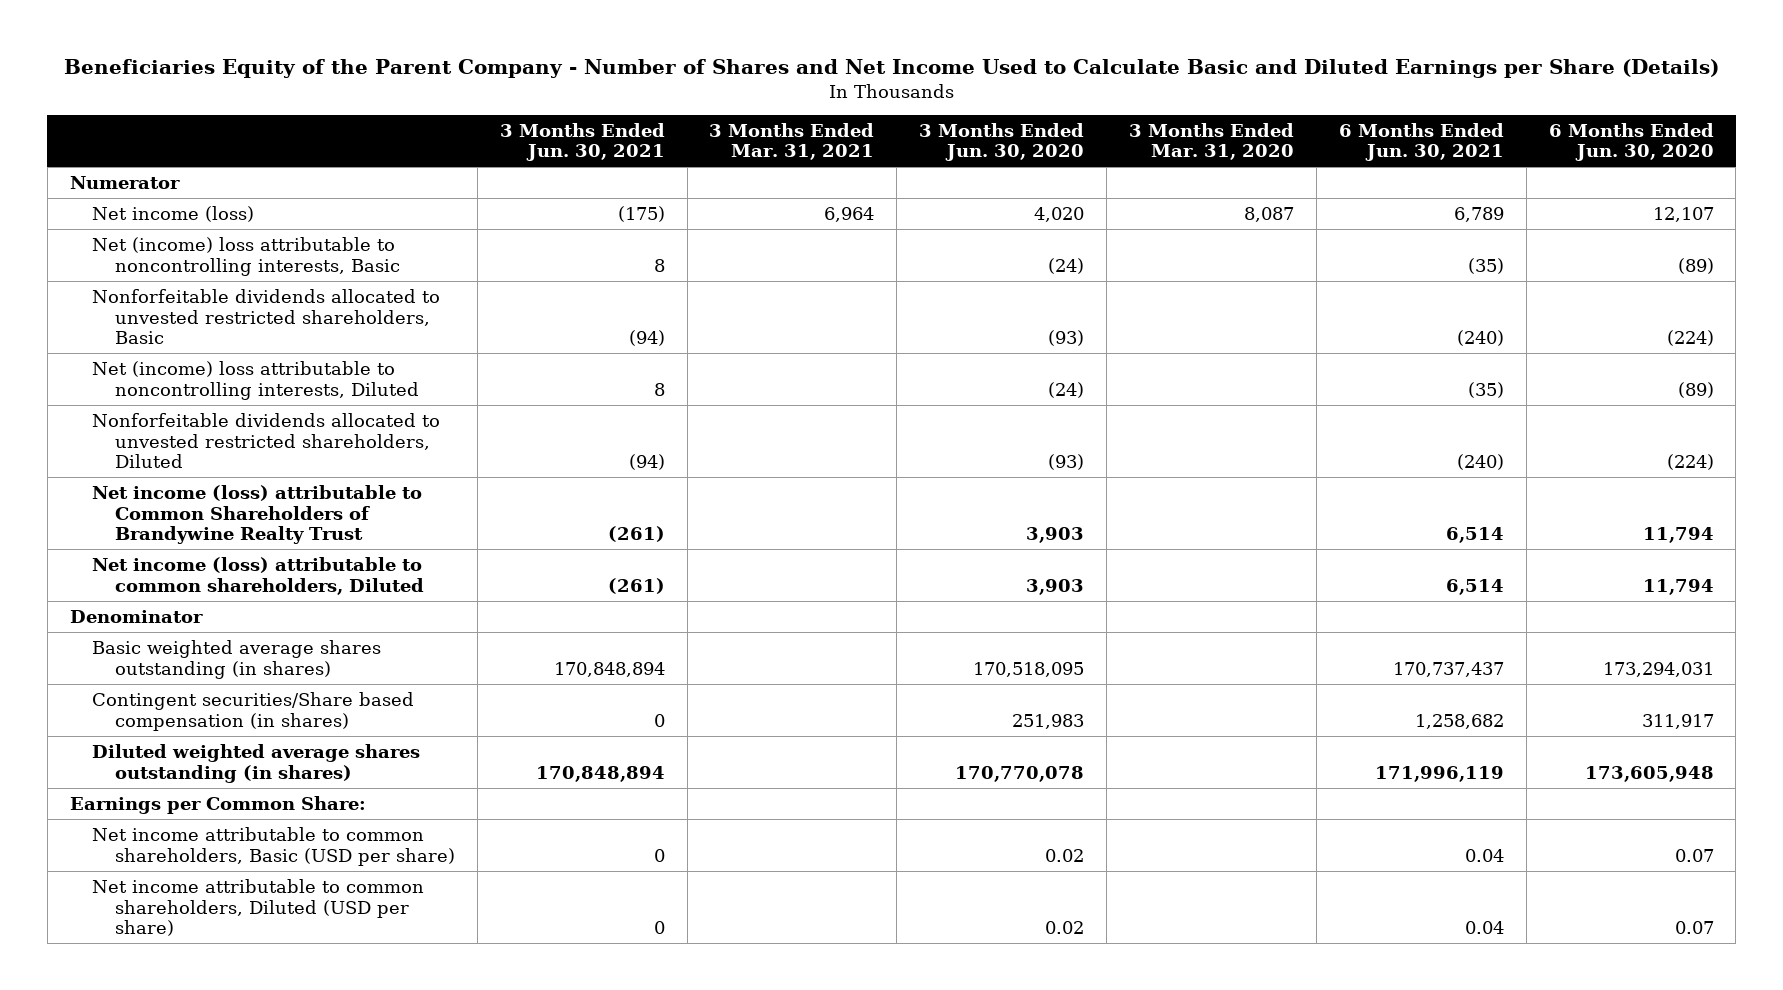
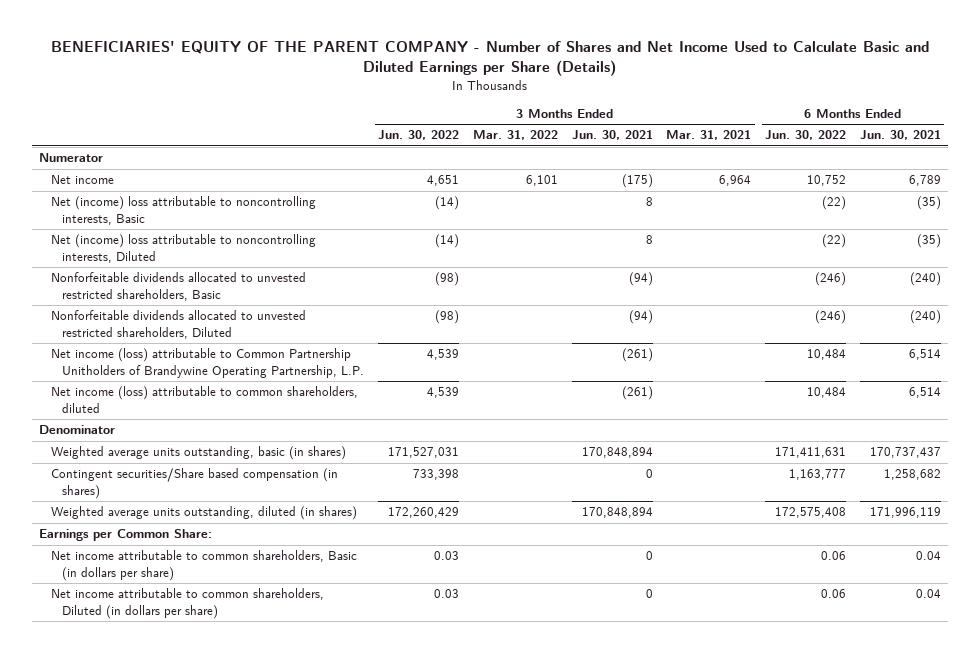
[63,59,1719,79] Beneficiaries Equity of the Parent Company - Number of Shares and Net Income Used to Calculate Basic and Diluted Earnings per Share (Details) -> [51,41,930,77] BENEFICIARIES' EQUITY OF THE PARENT COMPANY - Number of Shares and Net Income Used to Calculate Basic and Diluted Earnings per Share (Details)
[919,122,1085,162] 3 Months Ended Jun. 30, 2020 -> none
[1128,122,1294,161] 3 Months Ended Mar. 31, 2020 -> none
[1548,122,1714,162] 6 Months Ended Jun. 30, 2020 -> none
none -> [378,130,460,141] Jun. 30, 2022
none -> [472,130,558,141] Mar. 31, 2022
none -> [765,130,847,141] Jun. 30, 2022
[92,205,255,222] Net income (loss) -> [50,175,114,185] Net income
[92,288,441,345] Nonforfeitable dividends allocated to unvested restricted shareholders, Basic -> [50,272,306,301] Nonforfeitable dividends allocated to unvested restricted shareholders, Basic
[92,484,423,545] Net income (loss) attributable to Common Shareholders of Brandywine Realty Trust -> [50,348,365,378] Net income (loss) attributable to Common Partnership Unitholders of Brandywine Operating Partnership, L.P.
[92,556,424,595] Net income (loss) attributable to common shareholders, Diluted -> [50,386,358,413] Net income (loss) attributable to common shareholders, diluted
[92,639,382,679] Basic weighted average shares outstanding (in shares) -> [50,446,346,461] Weighted average units outstanding, basic (in shares)
[92,743,421,783] Diluted weighted average shares outstanding (in shares) -> [50,506,357,521] Weighted average units outstanding, diluted (in shares)
[92,826,455,866] Net income attributable to common shareholders, Basic (USD per share) -> [50,550,357,581] Net income attributable to common shareholders, Basic (in dollars per share)
[92,878,425,937] Net income attributable to common shareholders, Diluted (USD per share) -> [50,588,324,619] Net income attributable to common shareholders, Diluted (in dollars per share)

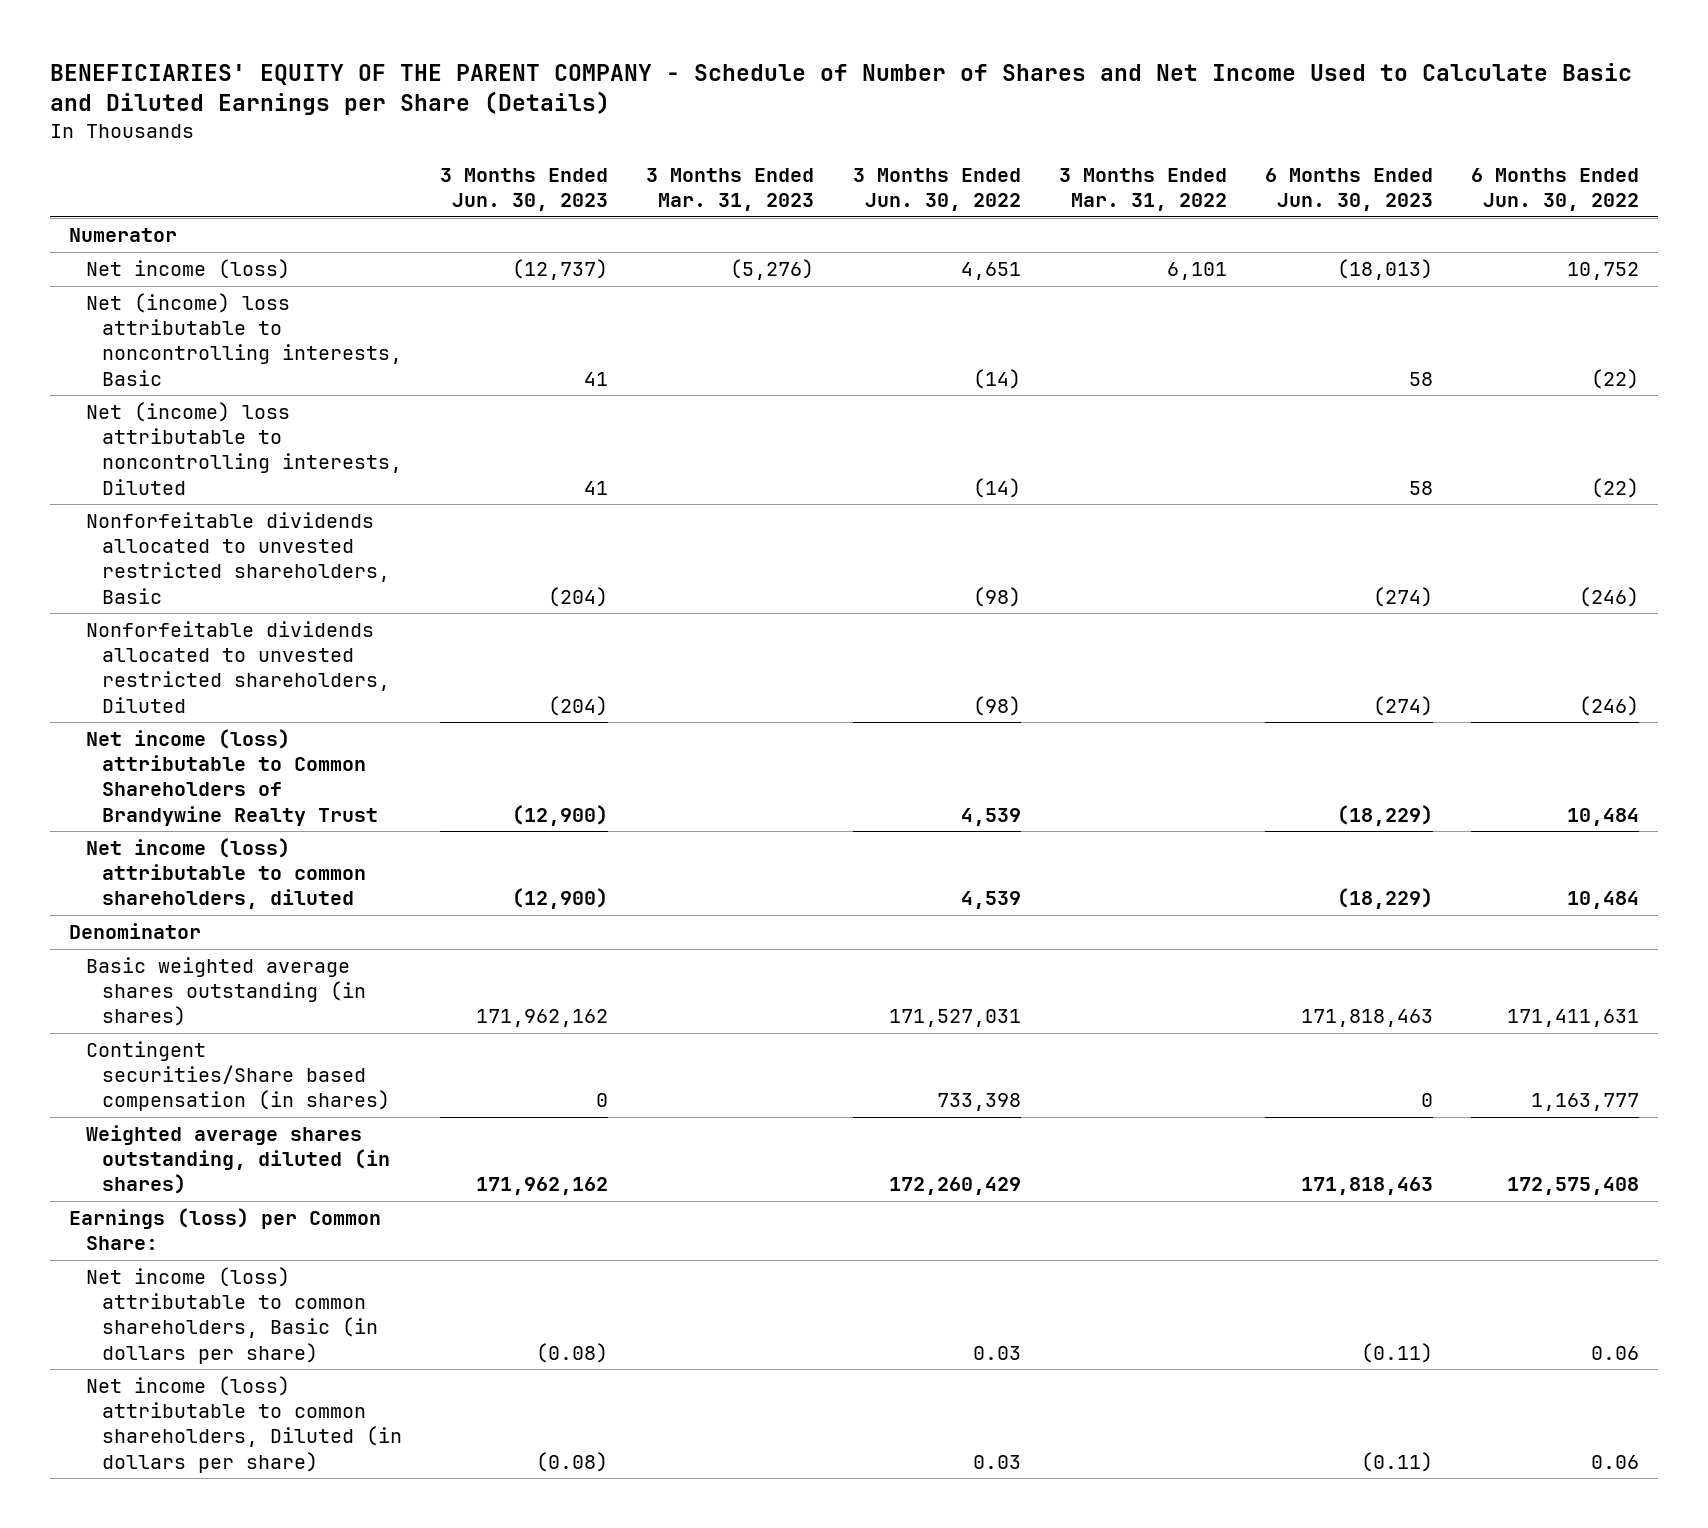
[51,41,930,77] BENEFICIARIES' EQUITY OF THE PARENT COMPANY - Number of Shares and Net Income Used to Calculate Basic and Diluted Earnings per Share (Details) -> [49,62,1632,116] BENEFICIARIES' EQUITY OF THE PARENT COMPANY - Schedule of Number of Shares and Net Income Used to Calculate Basic and Diluted Earnings per Share (Details)
[571,130,653,141] Jun. 30, 2021 -> none
[666,130,752,141] Mar. 31, 2021 -> none
[860,130,942,141] Jun. 30, 2021 -> none
none -> [440,167,609,211] 3 Months Ended Jun. 30, 2023
none -> [646,167,815,211] 3 Months Ended Mar. 31, 2023
none -> [1264,167,1433,211] 6 Months Ended Jun. 30, 2023
[50,175,114,185] Net income -> [85,259,290,280] Net income (loss)
[50,348,365,378] Net income (loss) attributable to Common Partnership Unitholders of Brandywine Operating Partnership, L.P. -> [85,729,379,826] Net income (loss) attributable to Common Shareholders of Brandywine Realty Trust
[50,446,346,461] Weighted average units outstanding, basic (in shares) -> [85,957,367,1027] Basic weighted average shares outstanding (in shares)
[50,506,357,521] Weighted average units outstanding, diluted (in shares) -> [85,1125,391,1195] Weighted average shares outstanding, diluted (in shares)
[39,529,213,542] Earnings per Common Share: -> [69,1208,382,1251] Earnings (loss) per Common Share:
[50,550,357,581] Net income attributable to common shareholders, Basic (in dollars per share) -> [85,1267,379,1364] Net income (loss) attributable to common shareholders, Basic (in dollars per share)
[50,588,324,619] Net income attributable to common shareholders, Diluted (in dollars per share) -> [85,1376,403,1473] Net income (loss) attributable to common shareholders, Diluted (in dollars per share)

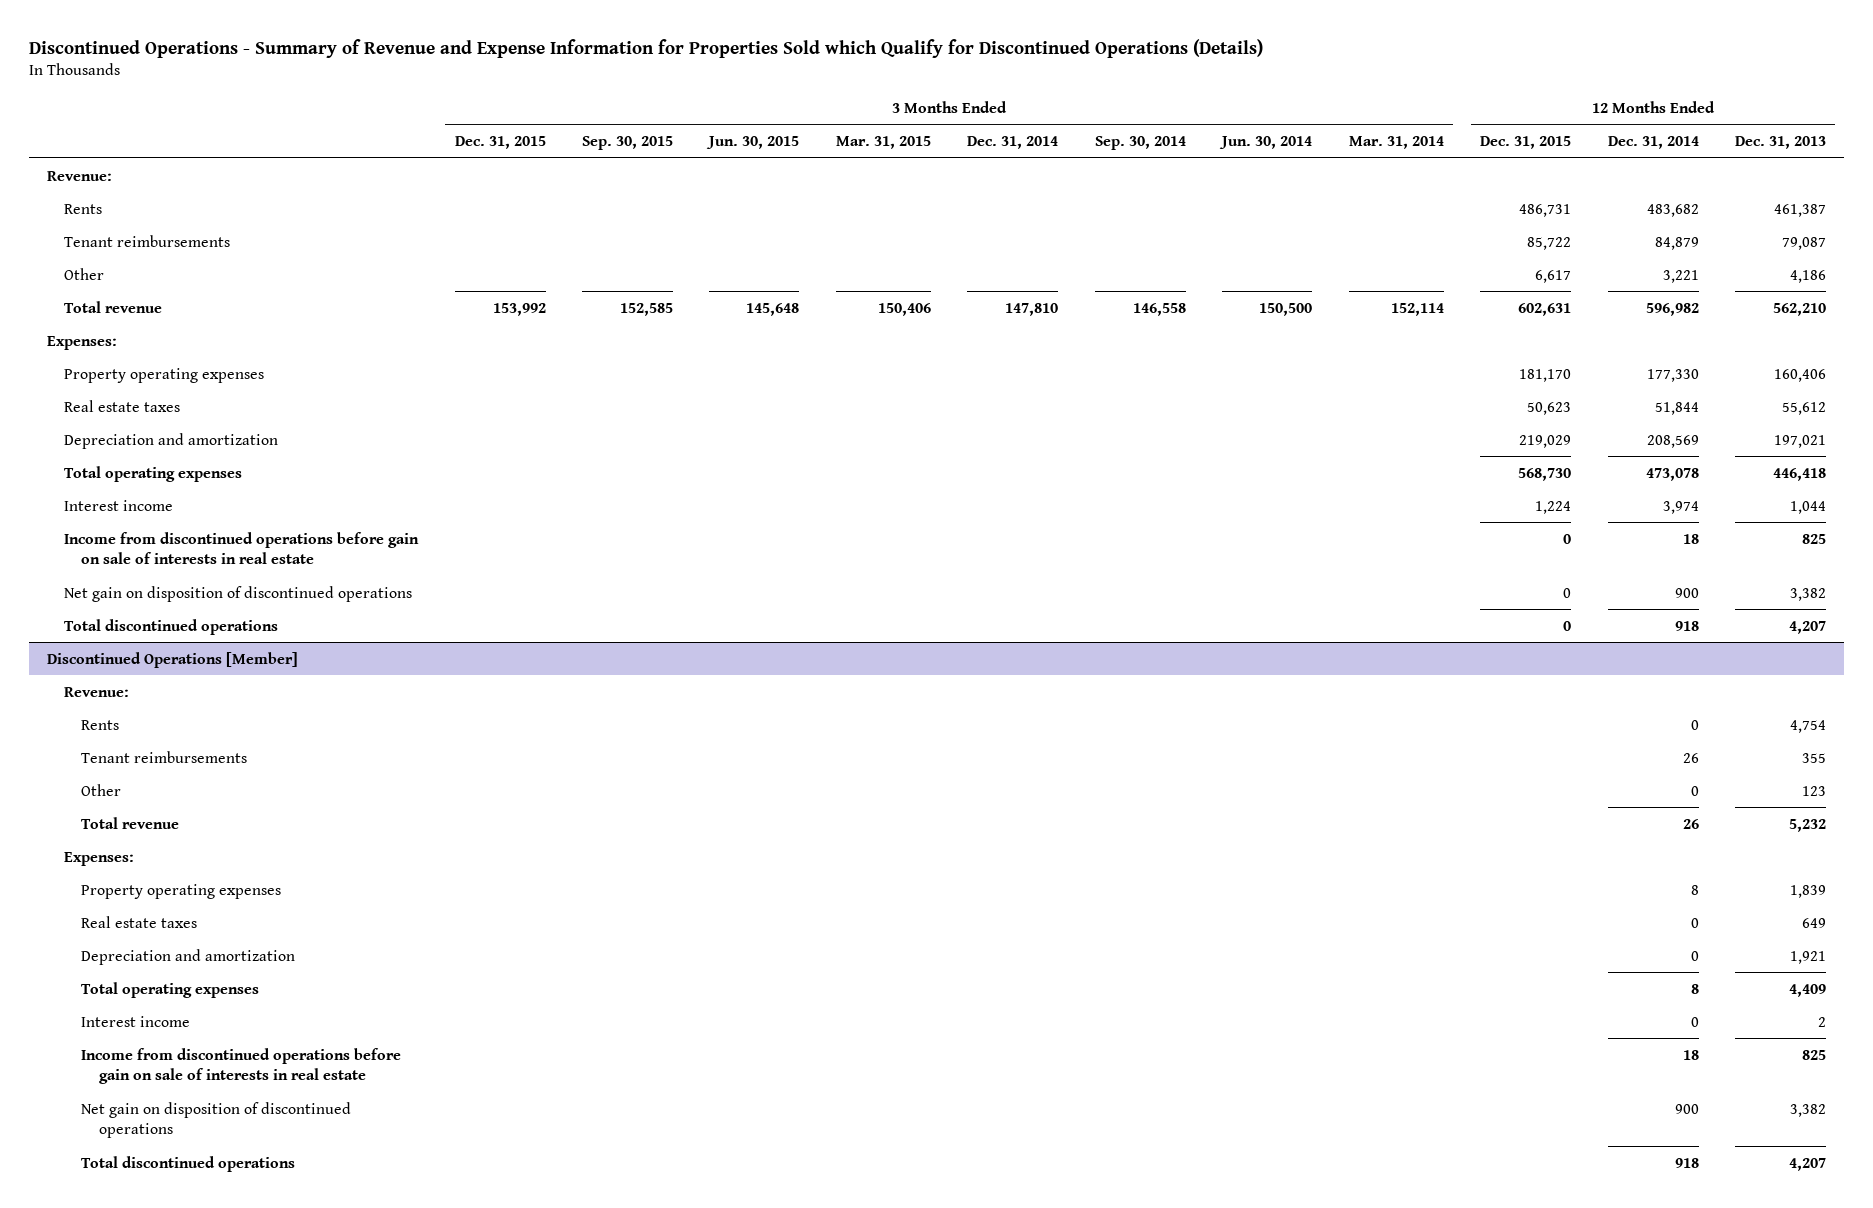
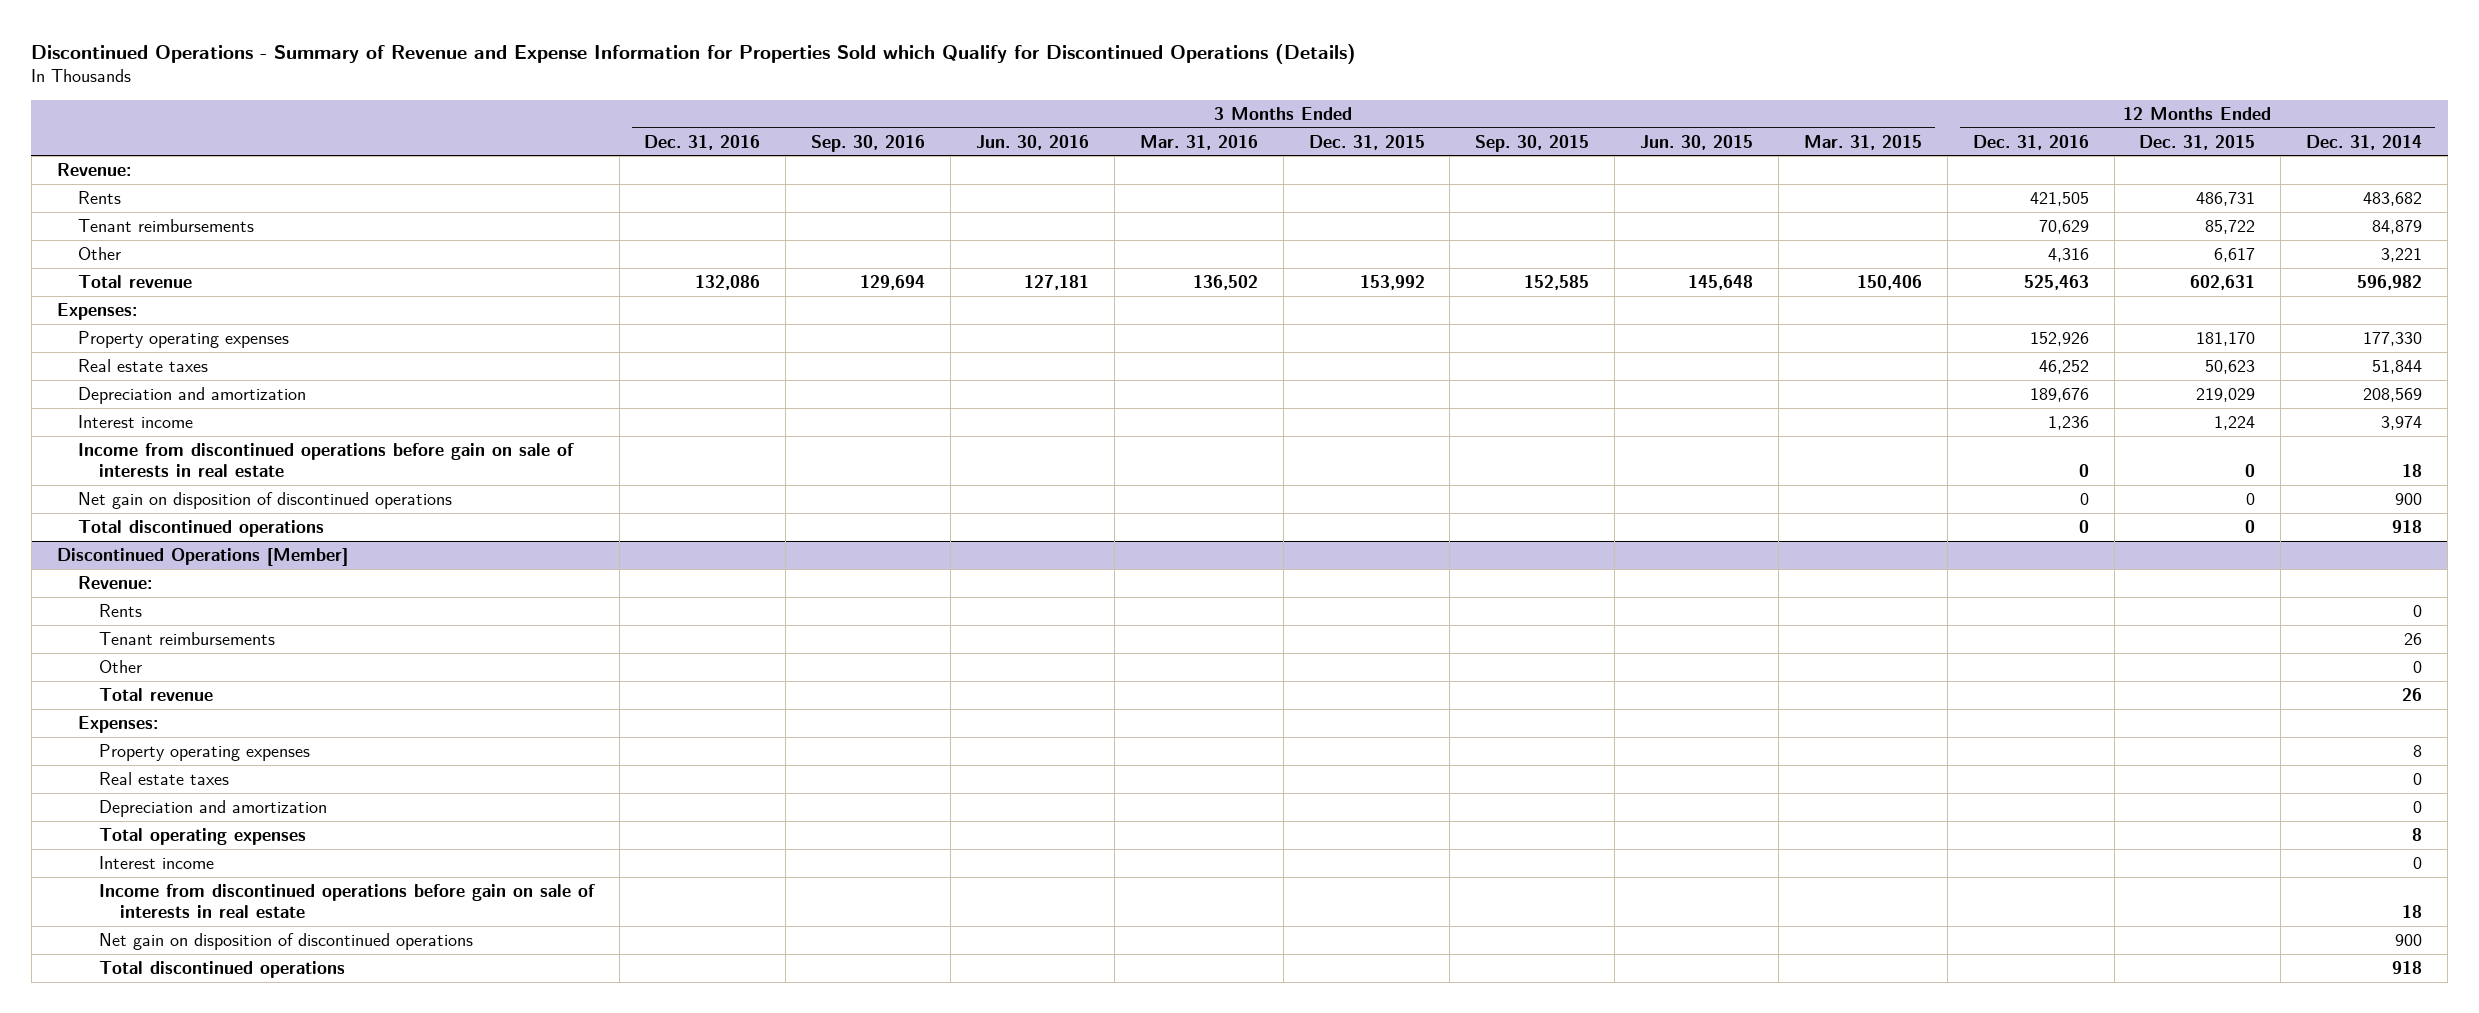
[967,136,1059,150] Dec. 31, 2014 -> none
[1094,136,1186,151] Sep. 30, 2014 -> none
[1219,136,1313,150] Jun. 30, 2014 -> none
[1348,136,1444,150] Mar. 31, 2014 -> none
[1735,136,1827,150] Dec. 31, 2013 -> none
none -> [644,134,761,150] Dec. 31, 2016
none -> [811,134,926,152] Sep. 30, 2016
none -> [976,134,1090,150] Jun. 30, 2016
none -> [1139,134,1258,150] Mar. 31, 2016
none -> [1972,134,2089,150] Dec. 31, 2016
[64,465,243,482] Total operating expenses -> none

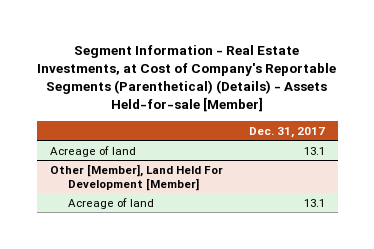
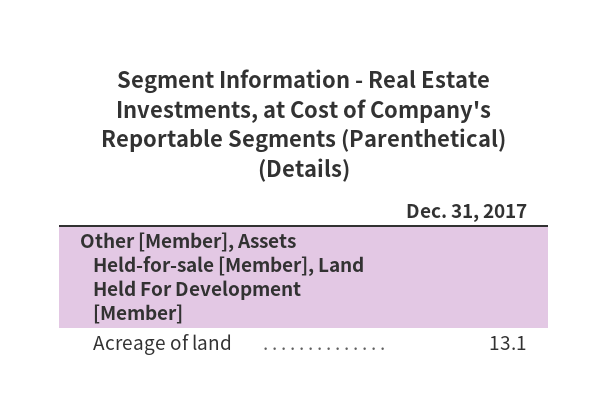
[37,44,337,113] Segment Information - Real Estate Investments, at Cost of Company's Reportable Segments (Parenthetical) (Details) - Assets Held-for-sale [Member] -> [100,69,506,182] Segment Information - Real Estate Investments, at Cost of Company's Reportable Segments (Parenthetical) (Details)
[49,145,136,157] Acreage of land -> none
[49,163,223,191] Other [Member], Land Held For Development [Member] -> [79,231,365,324] Other [Member], Assets Held-for-sale [Member], Land Held For Development [Member]

